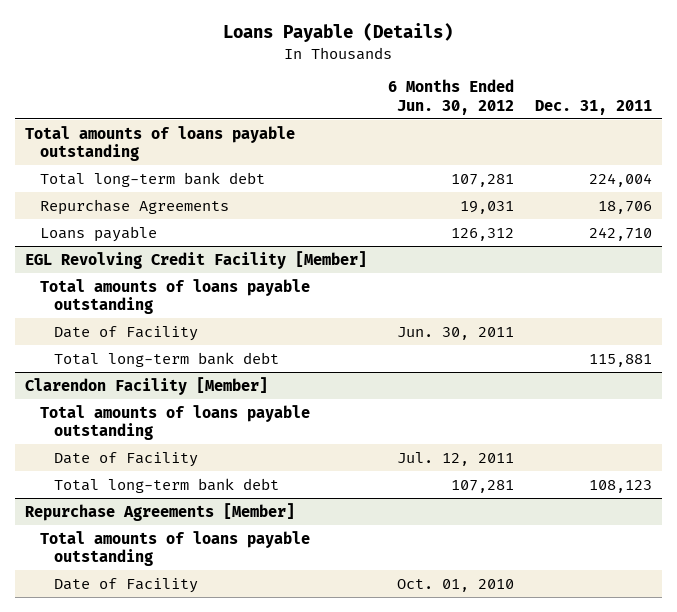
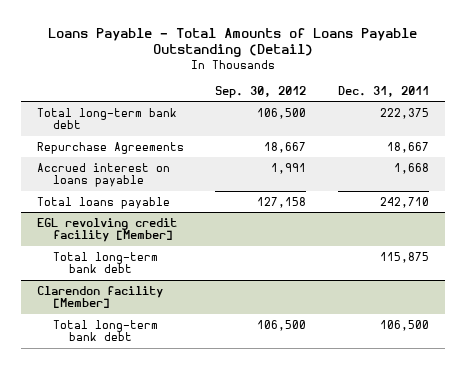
[223,23,454,43] Loans Payable (Details) -> [47,27,417,58] Loans Payable - Total Amounts of Loans Payable Outstanding (Detail)
[387,79,514,115] 6 Months Ended Jun. 30, 2012 -> none
none -> [215,85,307,98] Sep. 30, 2012
[25,125,296,162] Total amounts of loans payable outstanding -> none
[39,278,310,315] Total amounts of loans payable outstanding -> none
[53,325,198,341] Date of Facility -> none
[39,404,310,441] Total amounts of loans payable outstanding -> none
[53,451,198,467] Date of Facility -> none
[25,502,296,521] Repurchase Agreements [Member] -> none
[39,530,310,567] Total amounts of loans payable outstanding -> none
[53,577,198,593] Date of Facility -> none
[588,172,652,187] 224,004 -> [379,107,429,119] 222,375
[597,200,652,214] 18,706 -> [386,141,429,153] 18,667
none -> [36,162,170,188] Accrued interest on loans payable
[39,225,157,242] Loans payable -> [36,196,170,209] Total loans payable
[25,250,368,269] EGL Revolving Credit Facility [Member] -> [36,217,177,243] EGL revolving credit facility [Member]
[588,353,652,367] 115,881 -> [379,251,429,263] 115,875
[25,376,269,395] Clarendon Facility [Member] -> [36,285,163,309] Clarendon facility [Member]
[588,479,652,493] 108,123 -> [379,319,429,331] 106,500

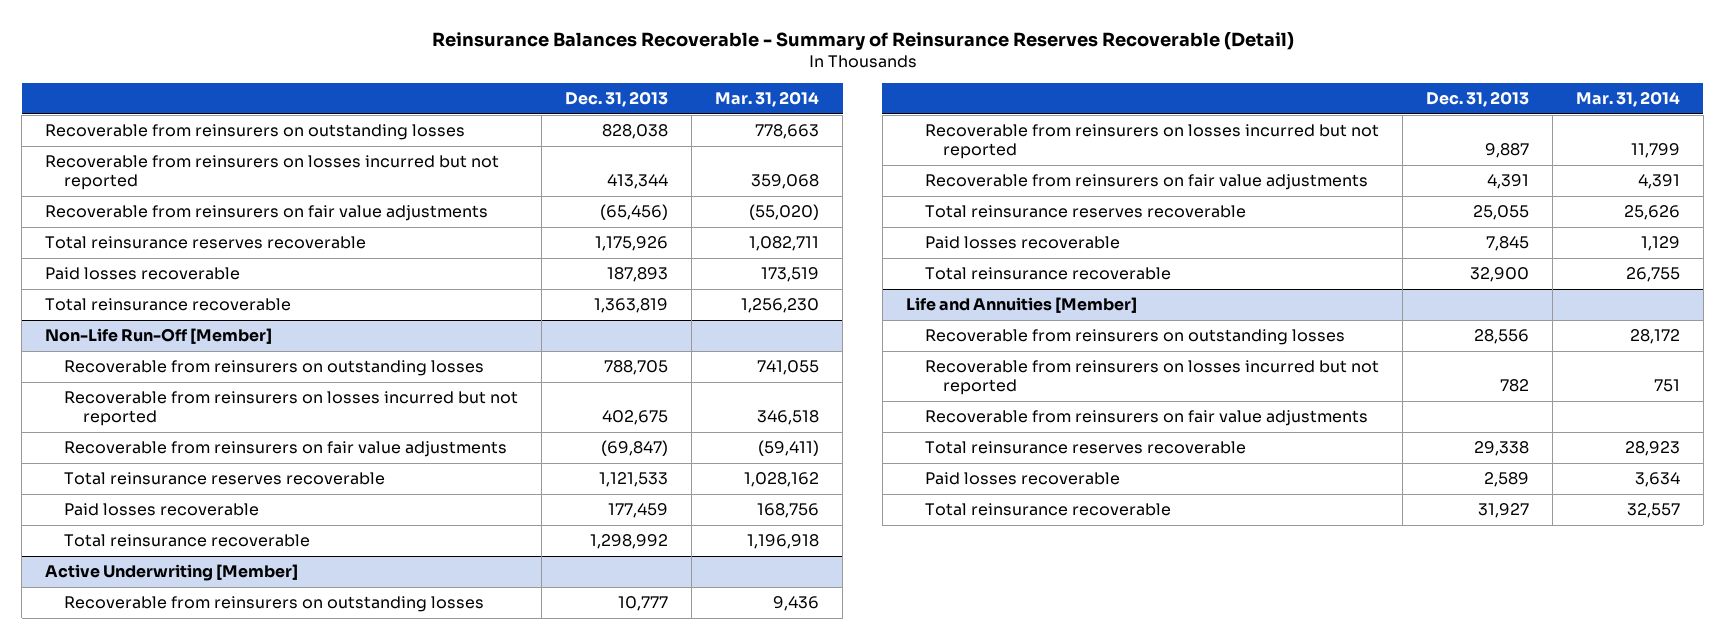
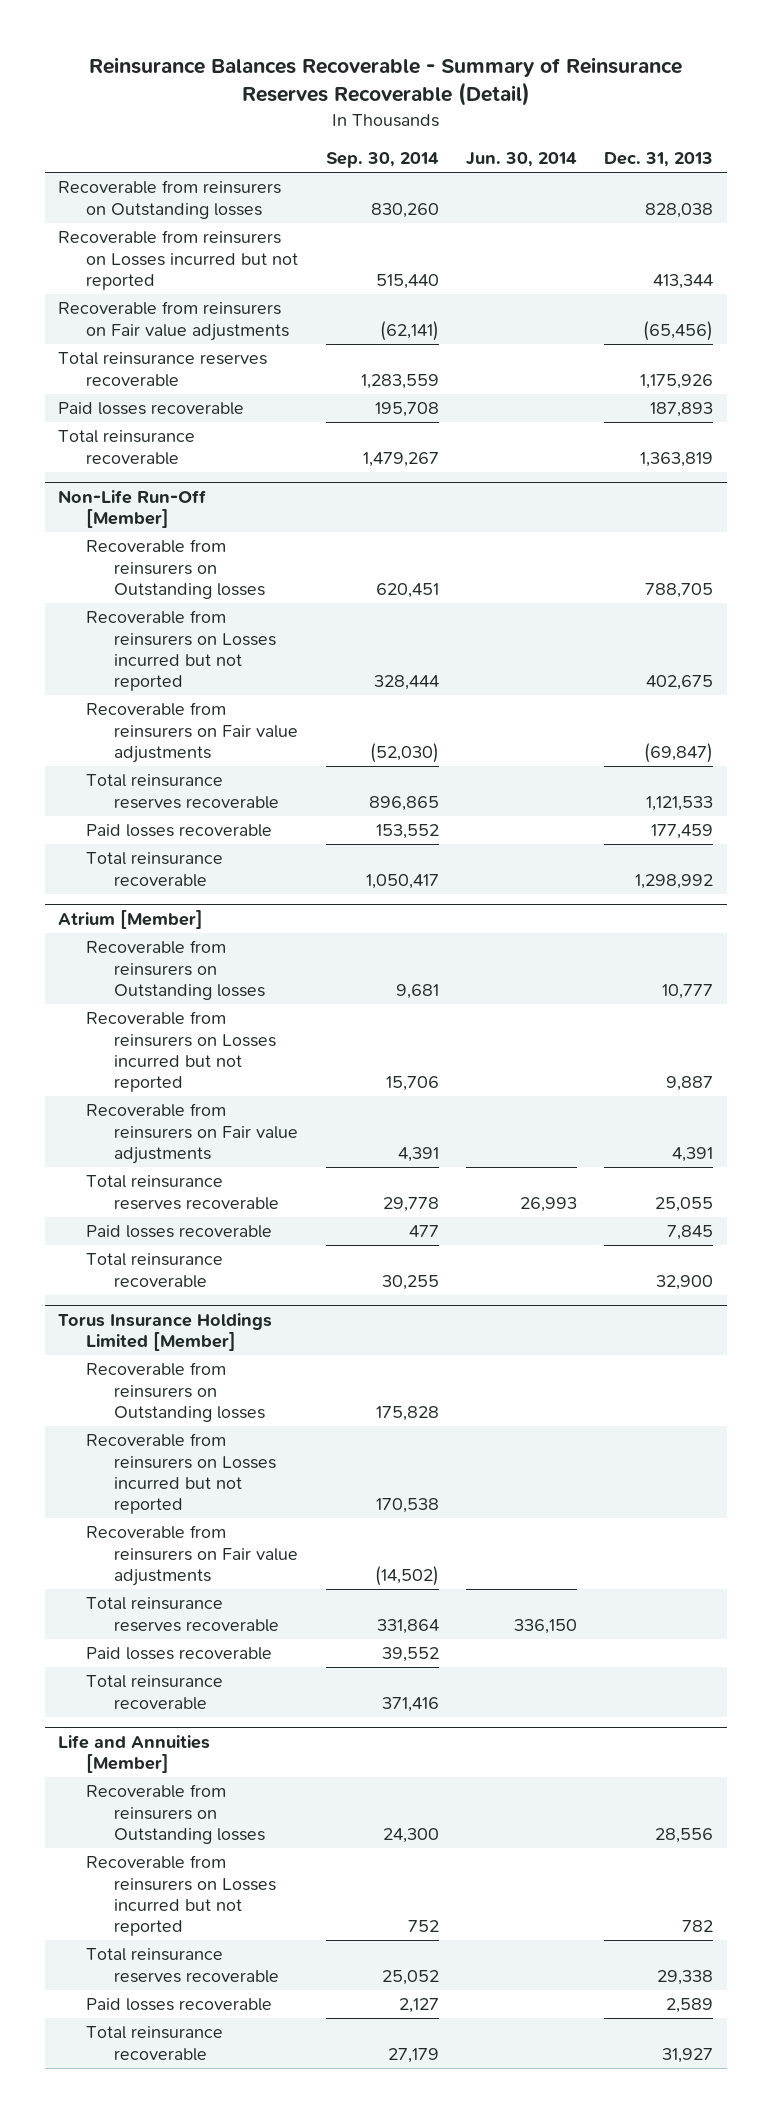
[715,91,820,108] Mar. 31, 2014 -> none
none -> [325,152,439,169] Sep. 30, 2014
none -> [465,152,577,168] Jun. 30, 2014
[45,124,466,141] Recoverable from reinsurers on outstanding losses -> [58,180,282,219] Recoverable from reinsurers on Outstanding losses
[45,155,500,190] Recoverable from reinsurers on losses incurred but not reported -> [58,230,299,291] Recoverable from reinsurers on Losses incurred but not reported
[45,205,489,222] Recoverable from reinsurers on fair value adjustments -> [58,301,290,341] Recoverable from reinsurers on Fair value adjustments
[63,360,484,377] Recoverable from reinsurers on outstanding losses -> [86,539,266,600] Recoverable from reinsurers on Outstanding losses
[63,391,518,426] Recoverable from reinsurers on losses incurred but not reported -> [86,610,277,692] Recoverable from reinsurers on Losses incurred but not reported
[63,441,507,458] Recoverable from reinsurers on fair value adjustments -> [86,702,299,764] Recoverable from reinsurers on Fair value adjustments
[45,564,299,582] Active Underwriting [Member] -> none
none -> [58,910,204,930] Atrium [Member]
[63,596,484,613] Recoverable from reinsurers on outstanding losses -> [86,940,266,1001] Recoverable from reinsurers on Outstanding losses
[924,124,1379,159] Recoverable from reinsurers on losses incurred but not reported -> [86,1011,277,1093] Recoverable from reinsurers on Losses incurred but not reported
[924,174,1368,191] Recoverable from reinsurers on fair value adjustments -> [86,1103,299,1165] Recoverable from reinsurers on Fair value adjustments
none -> [58,1313,273,1352] Torus Insurance Holdings Limited [Member]
none -> [86,1362,266,1423] Recoverable from reinsurers on Outstanding losses
none -> [86,1433,277,1515] Recoverable from reinsurers on Losses incurred but not reported
none -> [86,1525,299,1587] Recoverable from reinsurers on Fair value adjustments
none -> [86,1597,280,1632] Total reinsurance reserves recoverable
none -> [86,1647,273,1661] Paid losses recoverable
none -> [86,1675,224,1710] Total reinsurance recoverable
[924,410,1368,427] Recoverable from reinsurers on fair value adjustments -> none
[924,329,1345,346] Recoverable from reinsurers on outstanding losses -> [86,1784,266,1845] Recoverable from reinsurers on Outstanding losses
[924,360,1379,395] Recoverable from reinsurers on losses incurred but not reported -> [86,1855,277,1937] Recoverable from reinsurers on Losses incurred but not reported

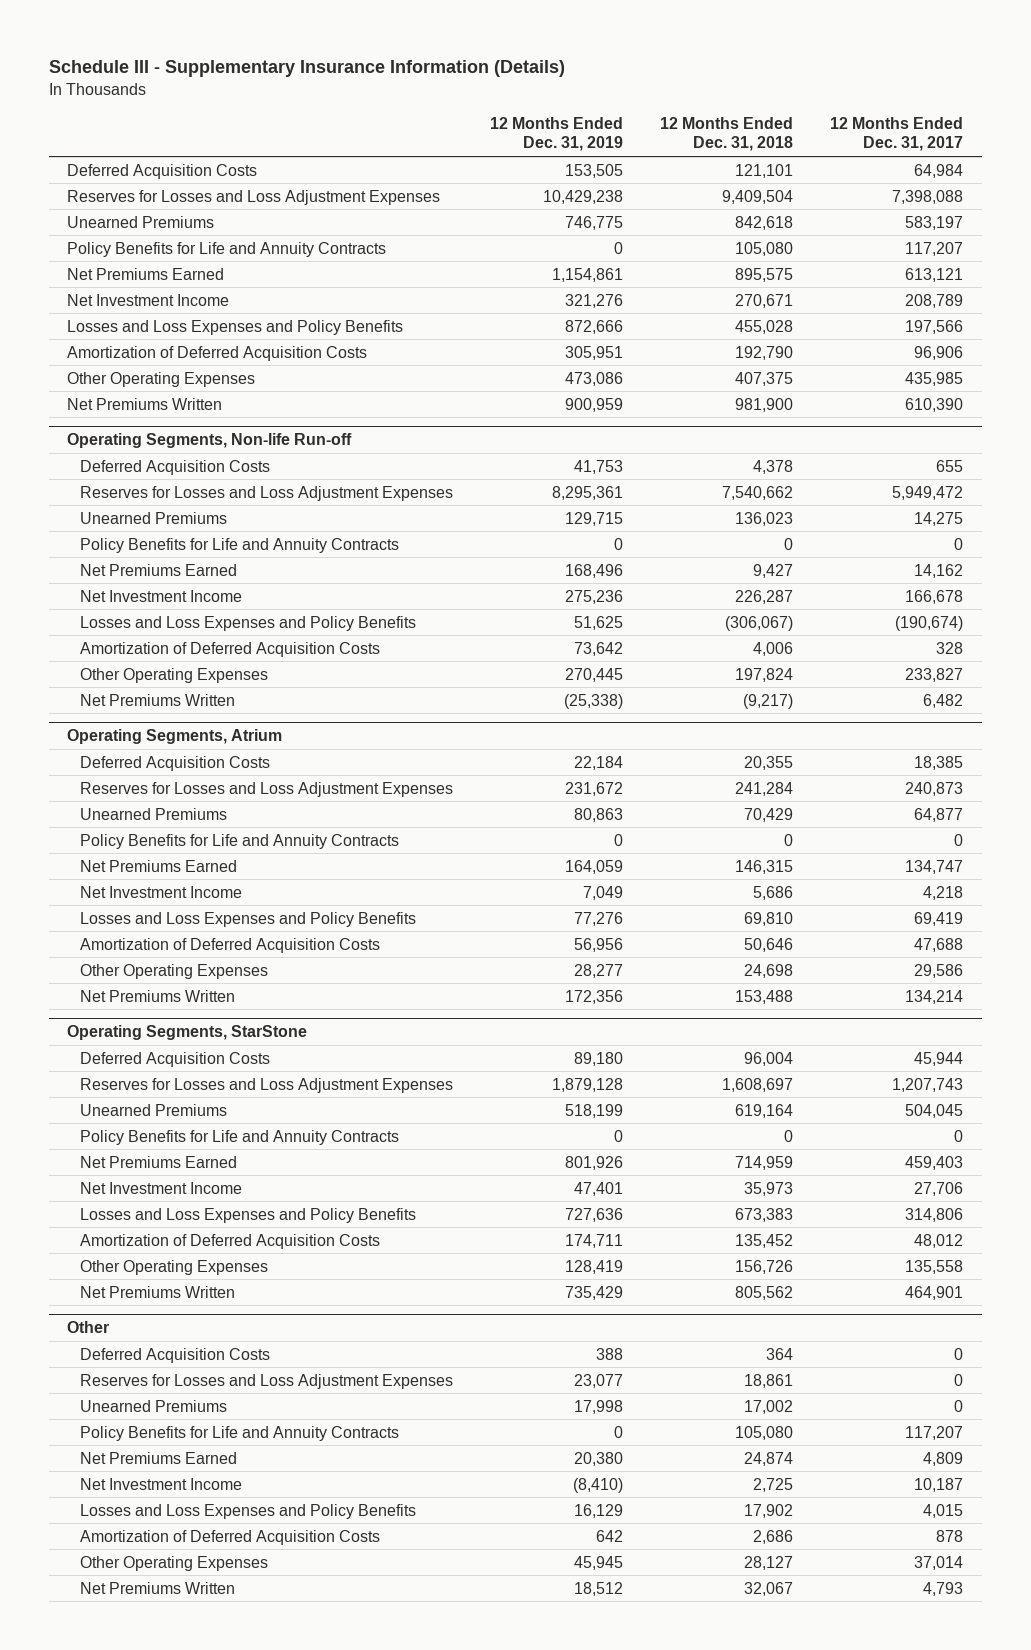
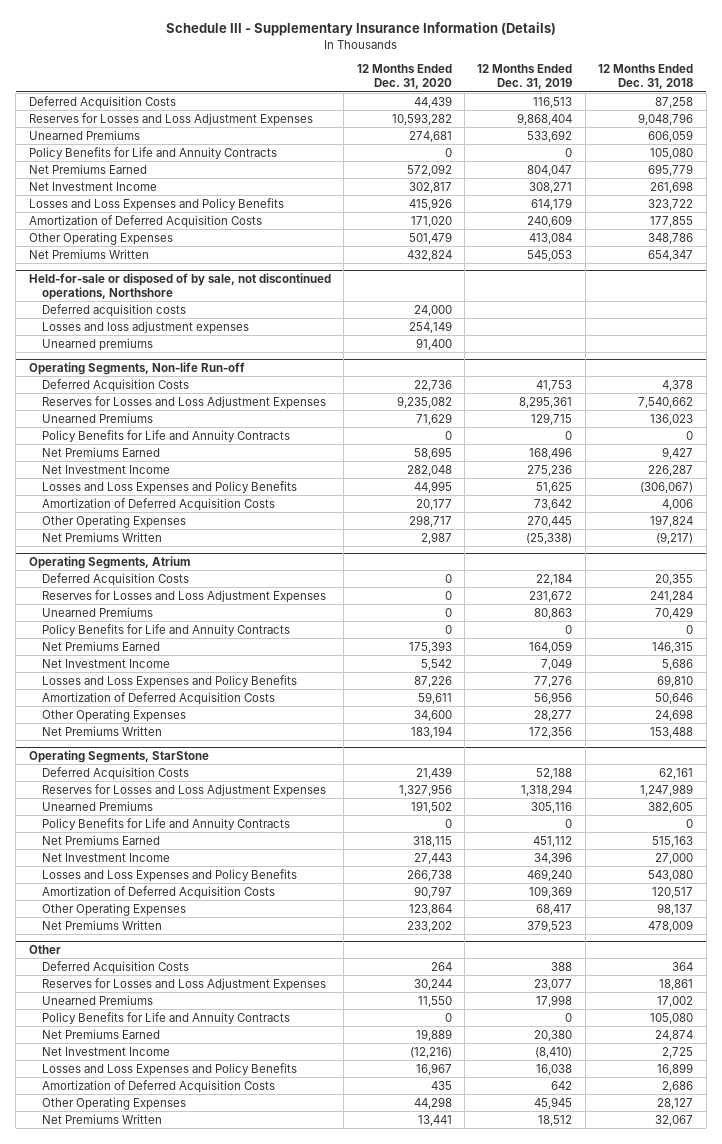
[830,117,964,152] 12 Months Ended Dec. 31, 2017 -> none
none -> [356,64,452,90] 12 Months Ended Dec. 31, 2020
[565,163,624,178] 153,505 -> [533,96,573,108] 116,513
[735,163,794,178] 121,101 -> [655,96,694,108] 87,258
[543,189,624,204] 10,429,238 -> [517,112,573,125] 9,868,404
[722,189,794,204] 9,409,504 -> [638,112,694,125] 9,048,796
[565,215,624,230] 746,775 -> [527,129,573,142] 533,692
[735,215,794,230] 842,618 -> [648,129,694,142] 606,059
[552,267,624,282] 1,154,861 -> [527,164,573,176] 804,047
[735,267,794,282] 895,575 -> [648,163,694,176] 695,779
[565,293,624,308] 321,276 -> [529,181,573,193] 308,271
[735,293,794,308] 270,671 -> [650,180,694,193] 261,698
[565,319,624,334] 872,666 -> [531,197,573,210] 614,179
[735,319,794,334] 455,028 -> [648,198,694,210] 323,722
[565,345,624,360] 305,951 -> [527,214,573,227] 240,609
[735,345,794,360] 192,790 -> [650,215,694,227] 177,855
[565,371,624,386] 473,086 -> [529,232,573,244] 413,084
[735,371,794,386] 407,375 -> [648,232,694,244] 348,786
[565,397,624,412] 900,959 -> [527,249,573,261] 545,053
[735,397,794,412] 981,900 -> [648,249,694,261] 654,347
none -> [28,272,331,301] Held-for-sale or disposed of by sale, not discontinued operations, Northshore
none -> [41,303,186,317] Deferred acquisition costs
none -> [41,320,249,334] Losses and loss adjustment expenses
none -> [41,337,153,351] Unearned premiums
[574,1051,624,1066] 89,180 -> [536,767,573,779] 52,188
[744,1051,794,1066] 96,004 -> [659,767,694,779] 62,161
[552,1077,624,1092] 1,879,128 -> [521,783,573,796] 1,318,294
[722,1077,794,1092] 1,608,697 -> [640,783,694,796] 1,247,989
[565,1103,624,1118] 518,199 -> [531,801,573,813] 305,116
[735,1103,794,1118] 619,164 -> [648,801,694,813] 382,605
[565,1155,624,1170] 801,926 -> [533,835,573,847] 451,112
[735,1155,794,1170] 714,959 -> [652,835,694,847] 515,163
[574,1181,624,1196] 47,401 -> [534,851,573,864] 34,396
[744,1181,794,1196] 35,973 -> [655,852,694,864] 27,000
[565,1207,624,1222] 727,636 -> [527,868,573,881] 469,240
[735,1207,794,1222] 673,383 -> [648,869,694,881] 543,080
[565,1233,624,1248] 174,711 -> [529,885,573,898] 109,369
[735,1233,794,1248] 135,452 -> [652,886,694,898] 120,517
[565,1259,624,1274] 128,419 -> [536,903,573,915] 68,417
[735,1259,794,1274] 156,726 -> [657,902,694,915] 98,137
[565,1285,624,1300] 735,429 -> [527,919,573,932] 379,523
[735,1285,794,1300] 805,562 -> [648,919,694,932] 478,009
[574,1503,624,1518] 16,129 -> [536,1063,573,1075] 16,038
[744,1503,794,1518] 17,902 -> [657,1062,694,1075] 16,899

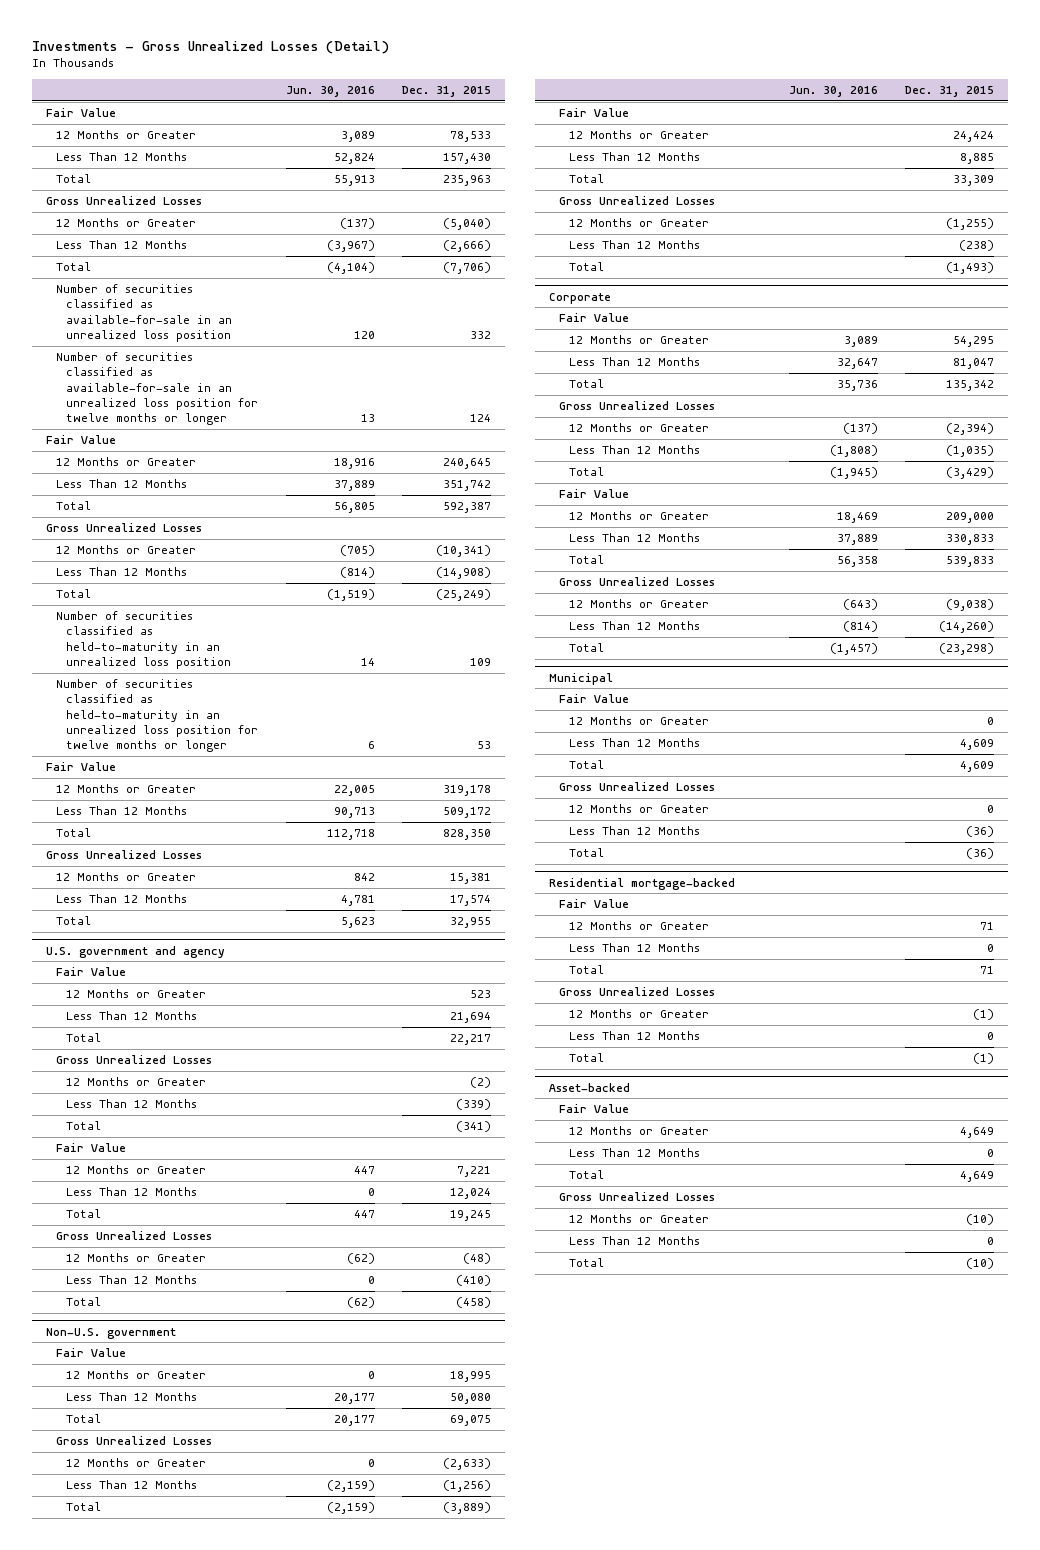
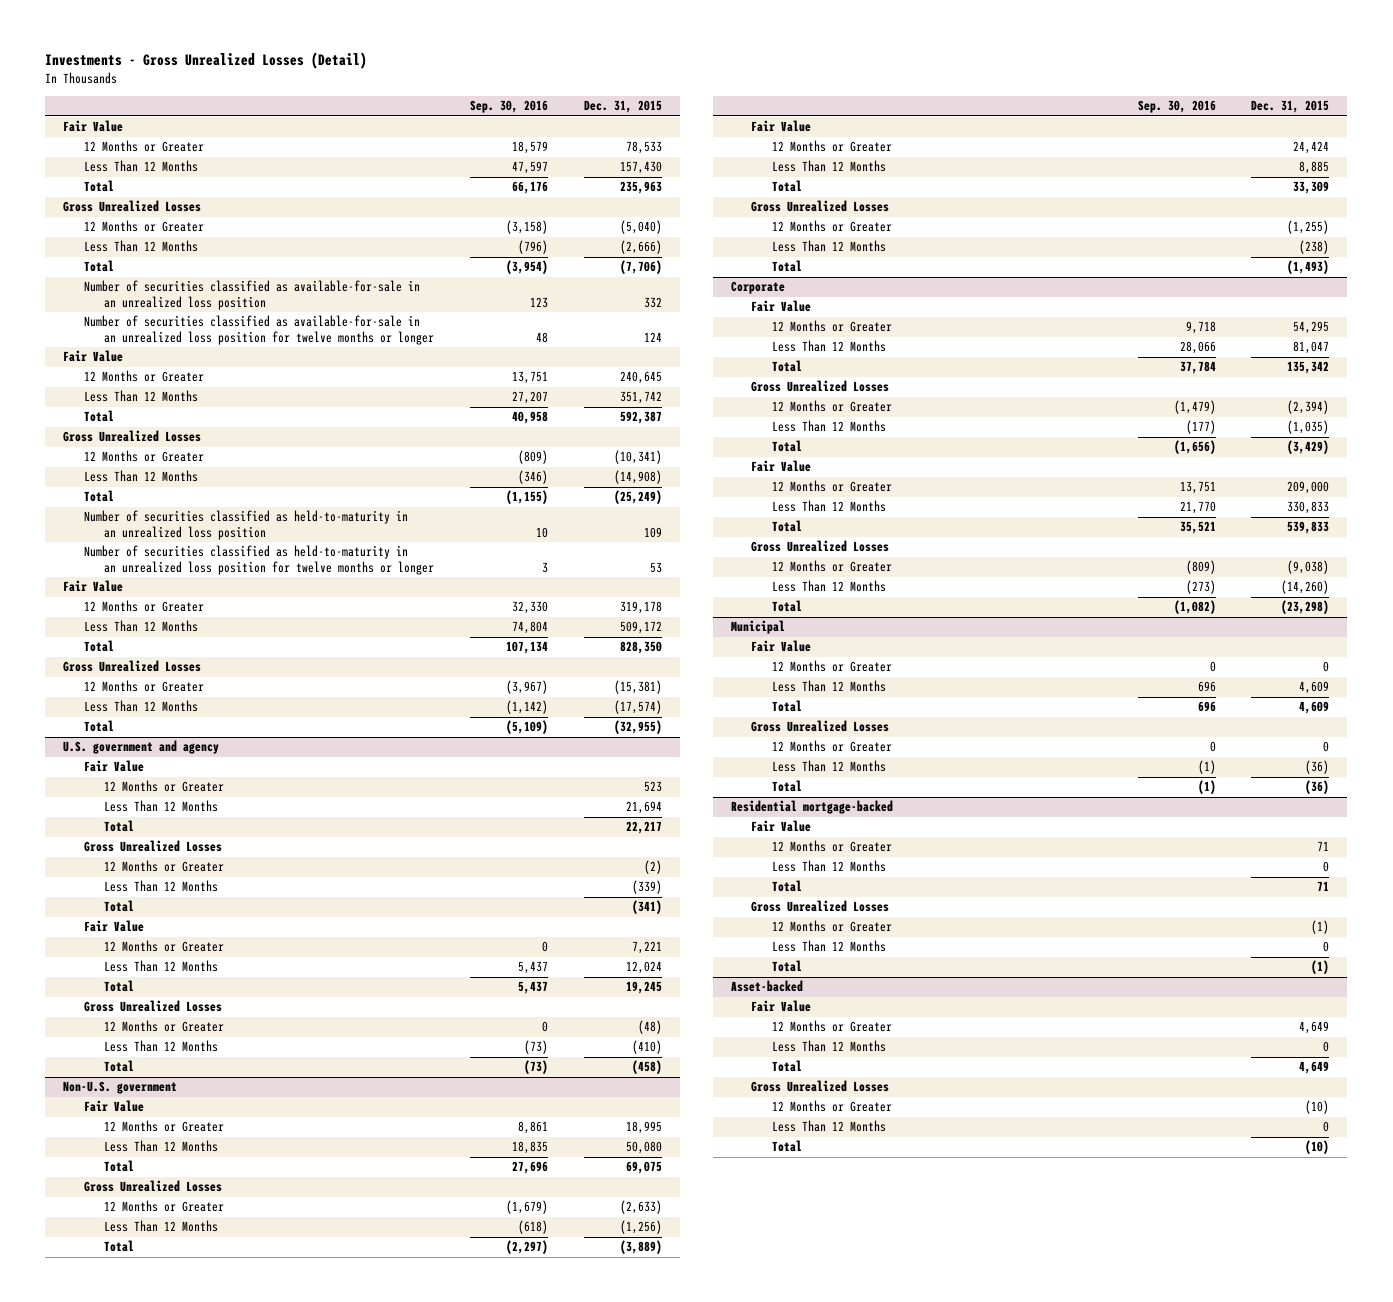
[285,85,375,97] Jun. 30, 2016 -> none
none -> [470,100,549,114] Sep. 30, 2016
[450,873,492,885] 15,381 -> [614,680,663,695] (15,381)
[450,895,492,907] 17,574 -> [614,700,663,715] (17,574)
[450,917,492,929] 32,955 -> [614,720,663,735] (32,955)

